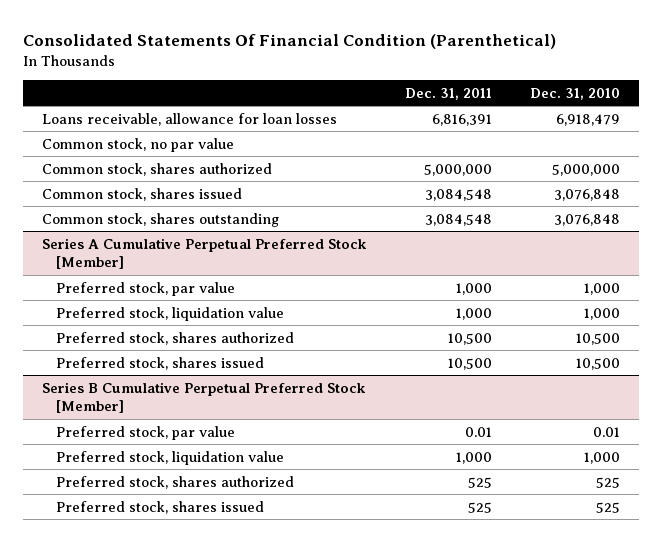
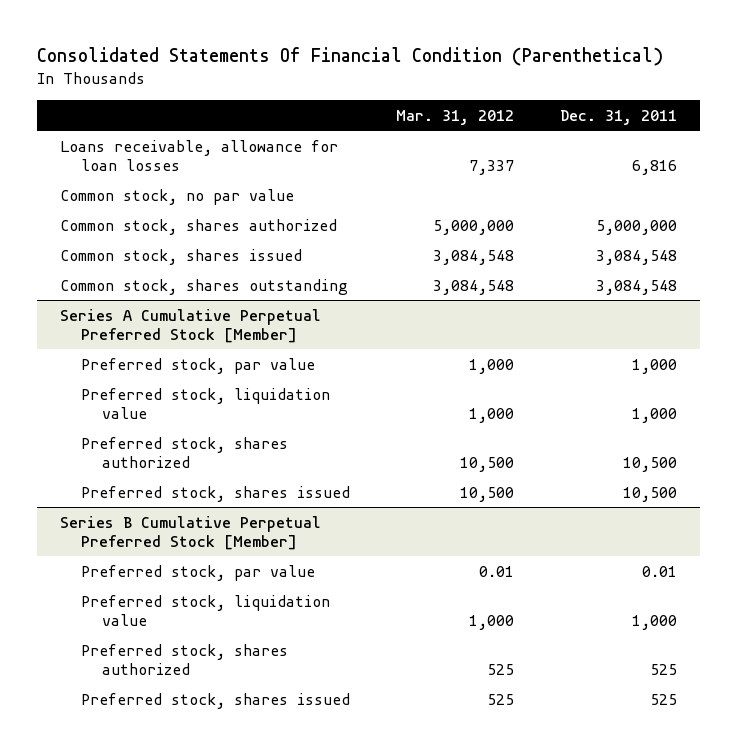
[530,87,621,100] Dec. 31, 2010 -> none
none -> [396,109,515,125] Mar. 31, 2012
[432,113,493,126] 6,816,391 -> [632,159,678,175] 6,816

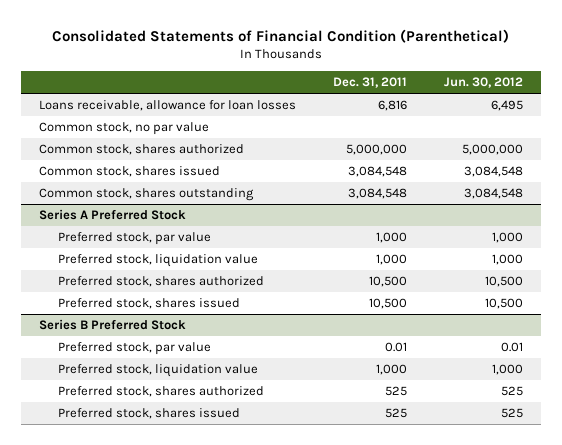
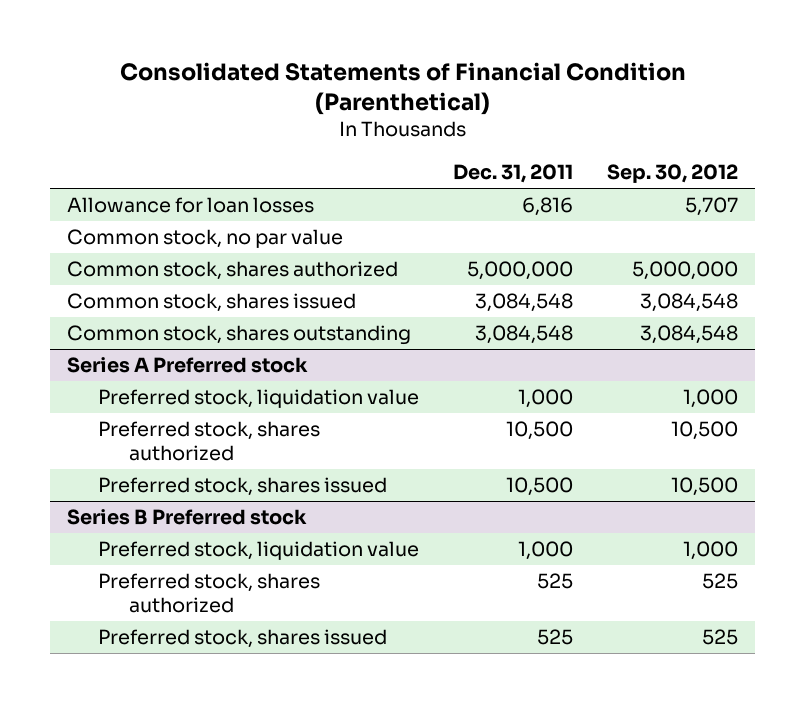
[443,76,523,88] Jun. 30, 2012 -> none
none -> [607,164,739,184] Sep. 30, 2012
[39,100,297,112] Loans receivable, allowance for loan losses -> [66,197,314,214] Allowance for loan losses
[57,232,211,246] Preferred stock, par value -> none
[39,209,187,221] Series A Preferred Stock -> [66,357,308,374] Series A Preferred stock
[57,342,211,356] Preferred stock, par value -> none
[39,319,187,331] Series B Preferred Stock -> [66,509,307,526] Series B Preferred stock

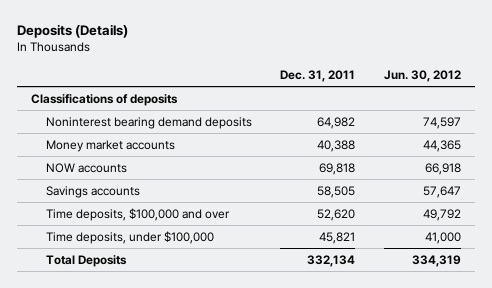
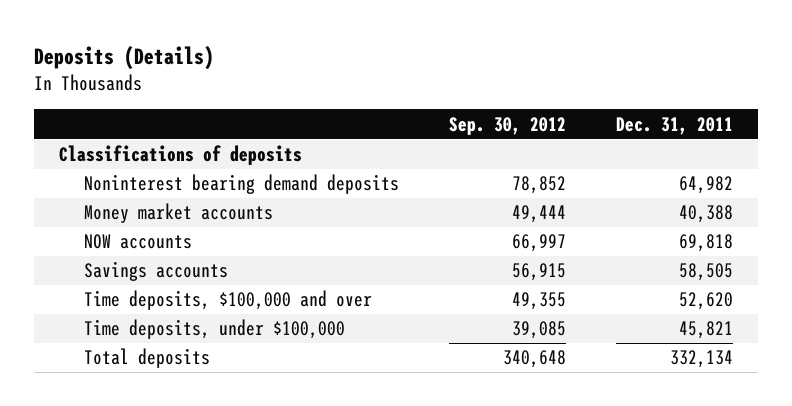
[383,69,461,82] Jun. 30, 2012 -> none
none -> [448,116,566,135] Sep. 30, 2012
[46,254,128,267] Total Deposits -> [83,348,210,369] Total deposits

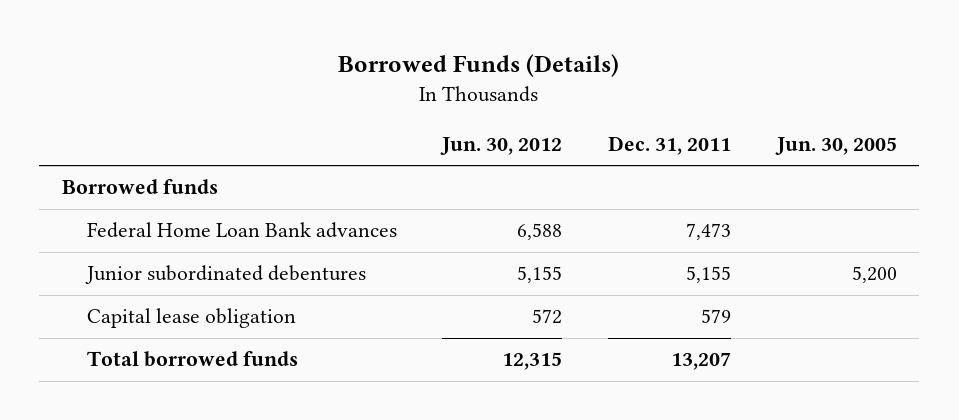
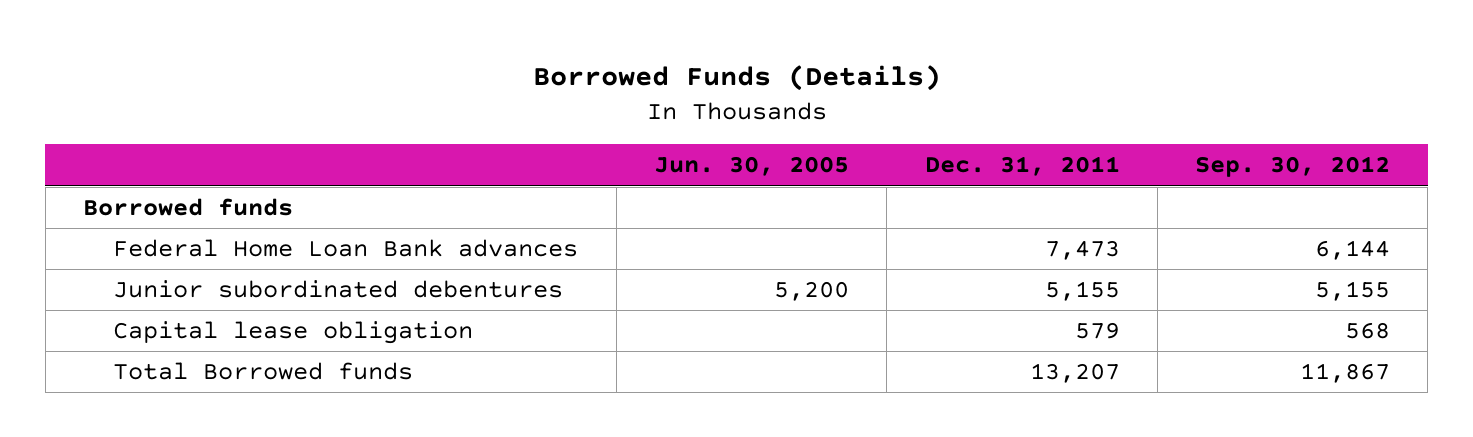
[440,136,563,155] Jun. 30, 2012 -> none
none -> [1195,156,1391,178] Sep. 30, 2012
[86,351,298,368] Total borrowed funds -> [113,362,414,381] Total Borrowed funds

